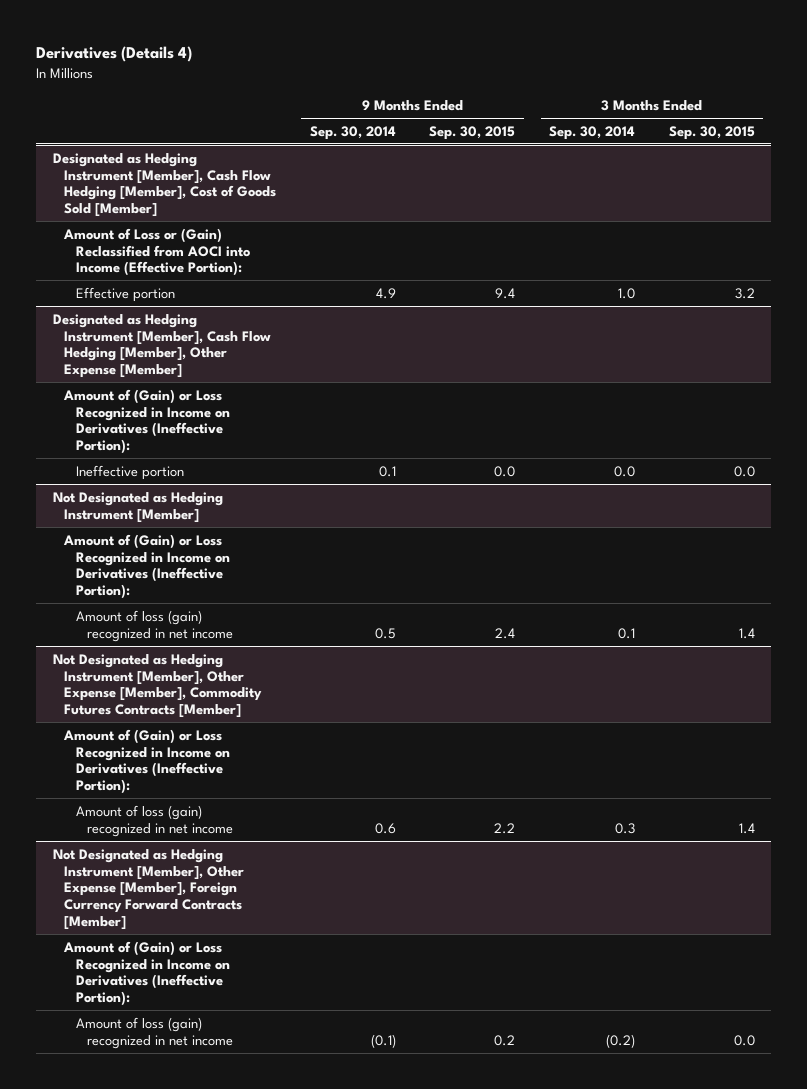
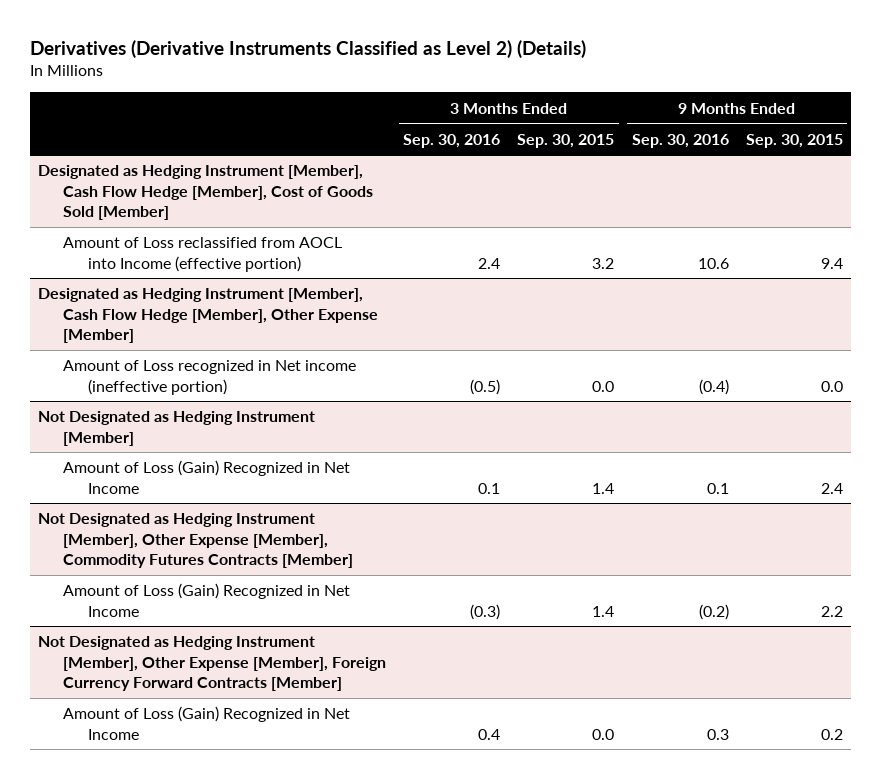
[35,46,192,63] Derivatives (Details 4) -> [29,39,586,58] Derivatives (Derivative Instruments Classified as Level 2) (Details)
[309,125,396,140] Sep. 30, 2014 -> none
[549,125,636,140] Sep. 30, 2014 -> none
none -> [403,133,501,148] Sep. 30, 2016
none -> [631,133,729,148] Sep. 30, 2016
[63,227,250,277] Amount of Loss or (Gain) Reclassified from AOCI into Income (Effective Portion): -> none
[63,388,230,455] Amount of (Gain) or Loss Recognized in Income on Derivatives (Ineffective Portion): -> none
[52,152,277,218] Designated as Hedging Instrument [Member], Cash Flow Hedging [Member], Cost of Goods Sold [Member] -> [38,165,374,221] Designated as Hedging Instrument [Member], Cash Flow Hedge [Member], Cost of Goods Sold [Member]
[75,286,175,302] Effective portion -> [63,237,343,272] Amount of Loss reclassified from AOCL into Income (effective portion)
[52,313,272,379] Designated as Hedging Instrument [Member], Cash Flow Hedging [Member], Other Expense [Member] -> [38,288,379,344] Designated as Hedging Instrument [Member], Cash Flow Hedge [Member], Other Expense [Member]
[75,464,184,480] Ineffective portion -> [63,360,357,395] Amount of Loss recognized in Net income (ineffective portion)
[63,533,230,600] Amount of (Gain) or Loss Recognized in Income on Derivatives (Ineffective Portion): -> none
[75,609,234,642] Amount of loss (gain) recognized in net income -> [63,460,351,494] Amount of Loss (Gain) Recognized in Net Income
[63,728,230,795] Amount of (Gain) or Loss Recognized in Income on Derivatives (Ineffective Portion): -> none
[75,804,234,837] Amount of loss (gain) recognized in net income -> [63,583,351,617] Amount of Loss (Gain) Recognized in Net Income
[63,940,230,1007] Amount of (Gain) or Loss Recognized in Income on Derivatives (Ineffective Portion): -> none
[75,1016,234,1049] Amount of loss (gain) recognized in net income -> [63,706,351,740] Amount of Loss (Gain) Recognized in Net Income

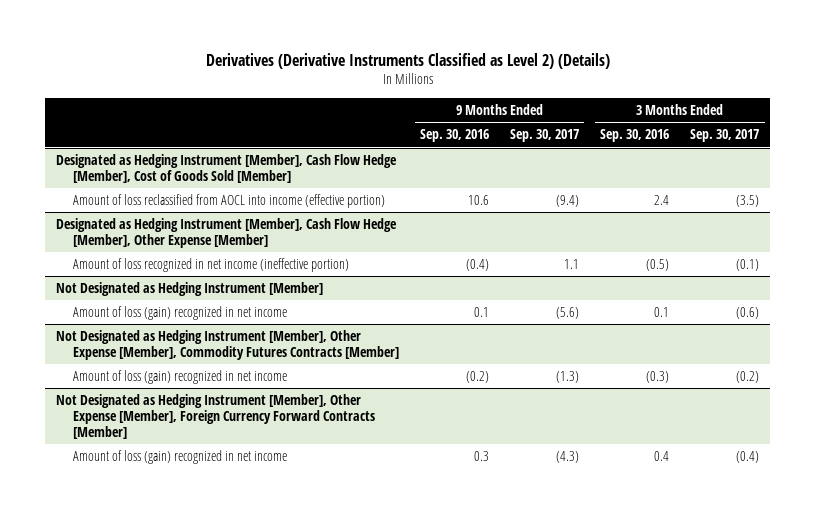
[517,133,615,148] Sep. 30, 2015 -> none
[745,133,843,148] Sep. 30, 2015 -> none
none -> [510,129,580,143] Sep. 30, 2017
none -> [690,129,760,143] Sep. 30, 2017
[63,237,343,272] Amount of Loss reclassified from AOCL into Income (effective portion) -> [72,193,385,208] Amount of loss reclassified from AOCL into income (effective portion)
[63,360,357,395] Amount of Loss recognized in Net income (ineffective portion) -> [72,257,349,272] Amount of loss recognized in net income (ineffective portion)
[63,460,351,494] Amount of Loss (Gain) Recognized in Net Income -> [72,305,287,320] Amount of loss (gain) recognized in net income
[63,583,351,617] Amount of Loss (Gain) Recognized in Net Income -> [72,369,287,384] Amount of loss (gain) recognized in net income
[63,706,351,740] Amount of Loss (Gain) Recognized in Net Income -> [72,449,287,464] Amount of loss (gain) recognized in net income

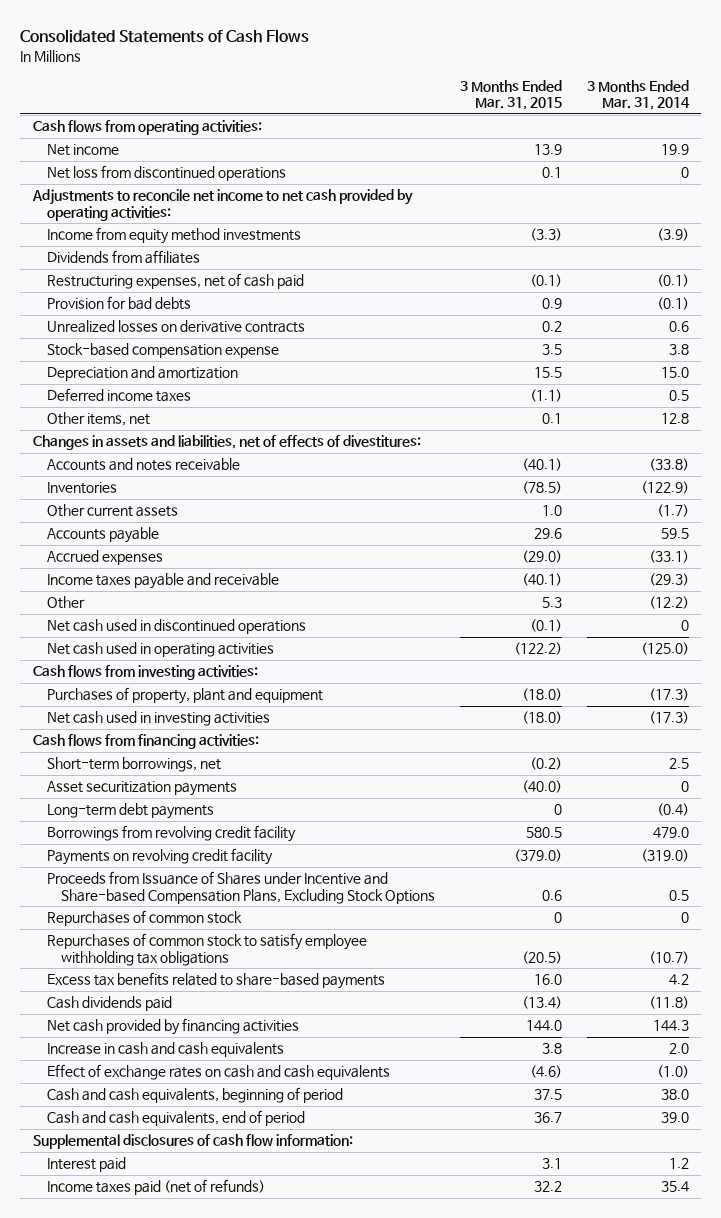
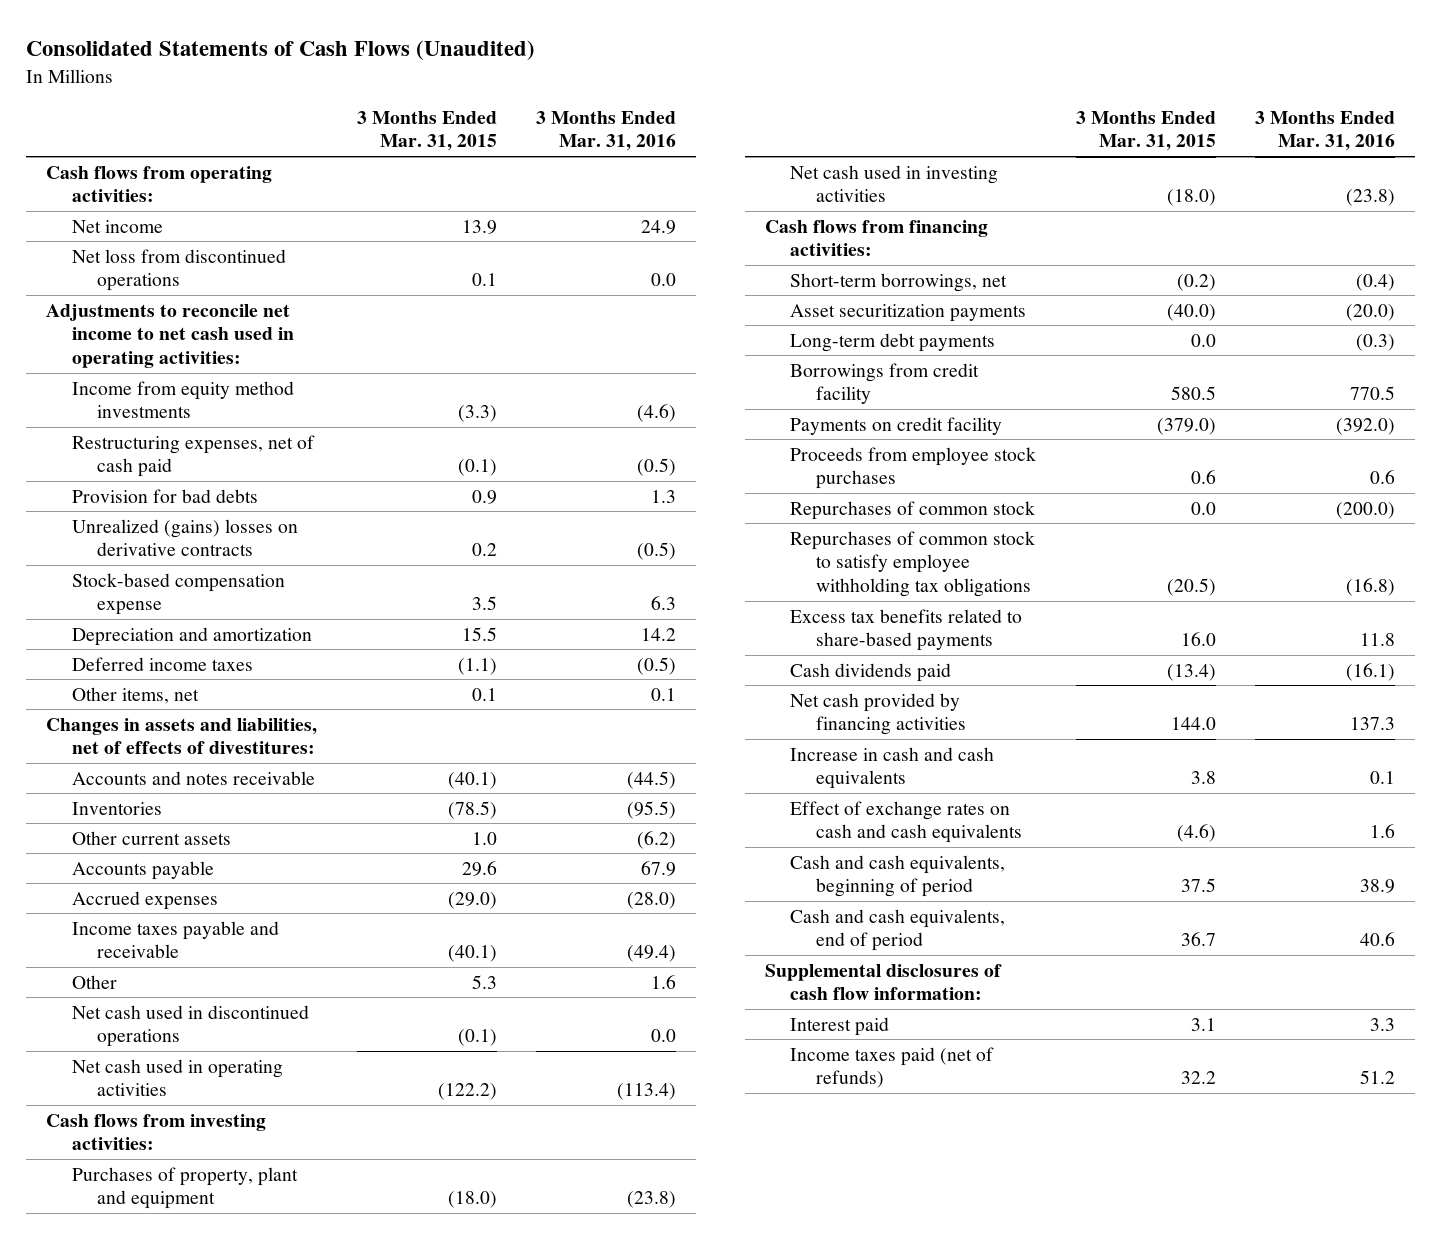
[20,28,310,43] Consolidated Statements of Cash Flows -> [26,40,536,61] Consolidated Statements of Cash Flows (Unaudited)
[586,79,690,111] 3 Months Ended Mar. 31, 2014 -> none
none -> [536,110,677,152] 3 Months Ended Mar. 31, 2016
[31,189,413,221] Adjustments to reconcile net income to net cash provided by operating activities: -> [45,303,294,368] Adjustments to reconcile net income to net cash used in operating activities:
[46,250,200,265] Dividends from affiliates -> none
[46,320,305,334] Unrealized losses on derivative contracts -> [71,518,298,557] Unrealized (gains) losses on derivative contracts
[553,804,562,816] 0 -> [1190,333,1216,347] 0.0
[46,825,296,843] Borrowings from revolving credit facility -> [790,362,980,405] Borrowings from credit facility
[46,848,273,866] Payments on revolving credit facility -> [790,416,1003,435] Payments on credit facility
[46,871,435,904] Proceeds from Issuance of Shares under Incentive and Share-based Compensation Plans, Excluding Stock Options -> [790,446,1037,490] Proceeds from employee stock purchases
[553,912,562,924] 0 -> [1190,501,1216,515] 0.0

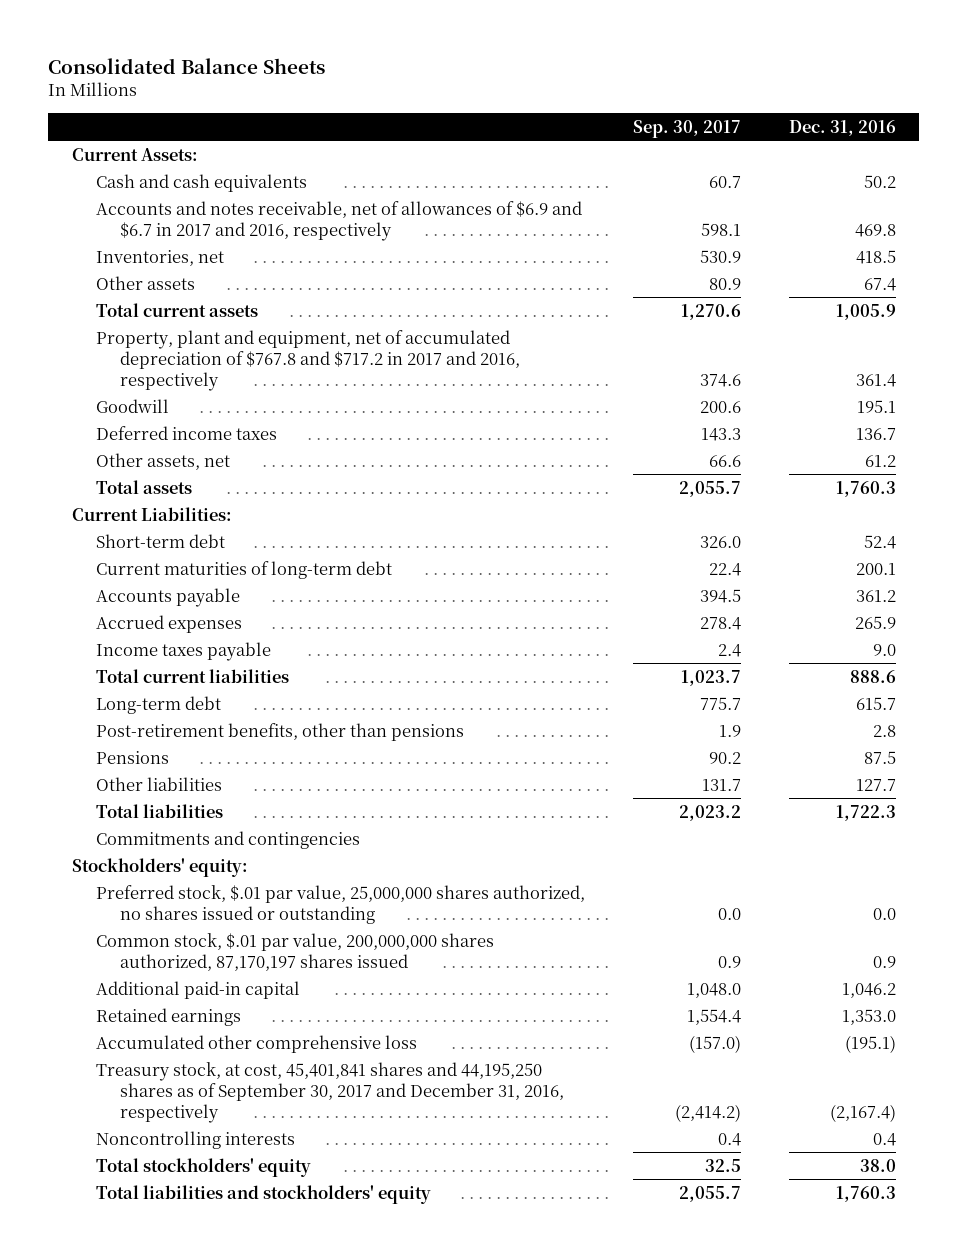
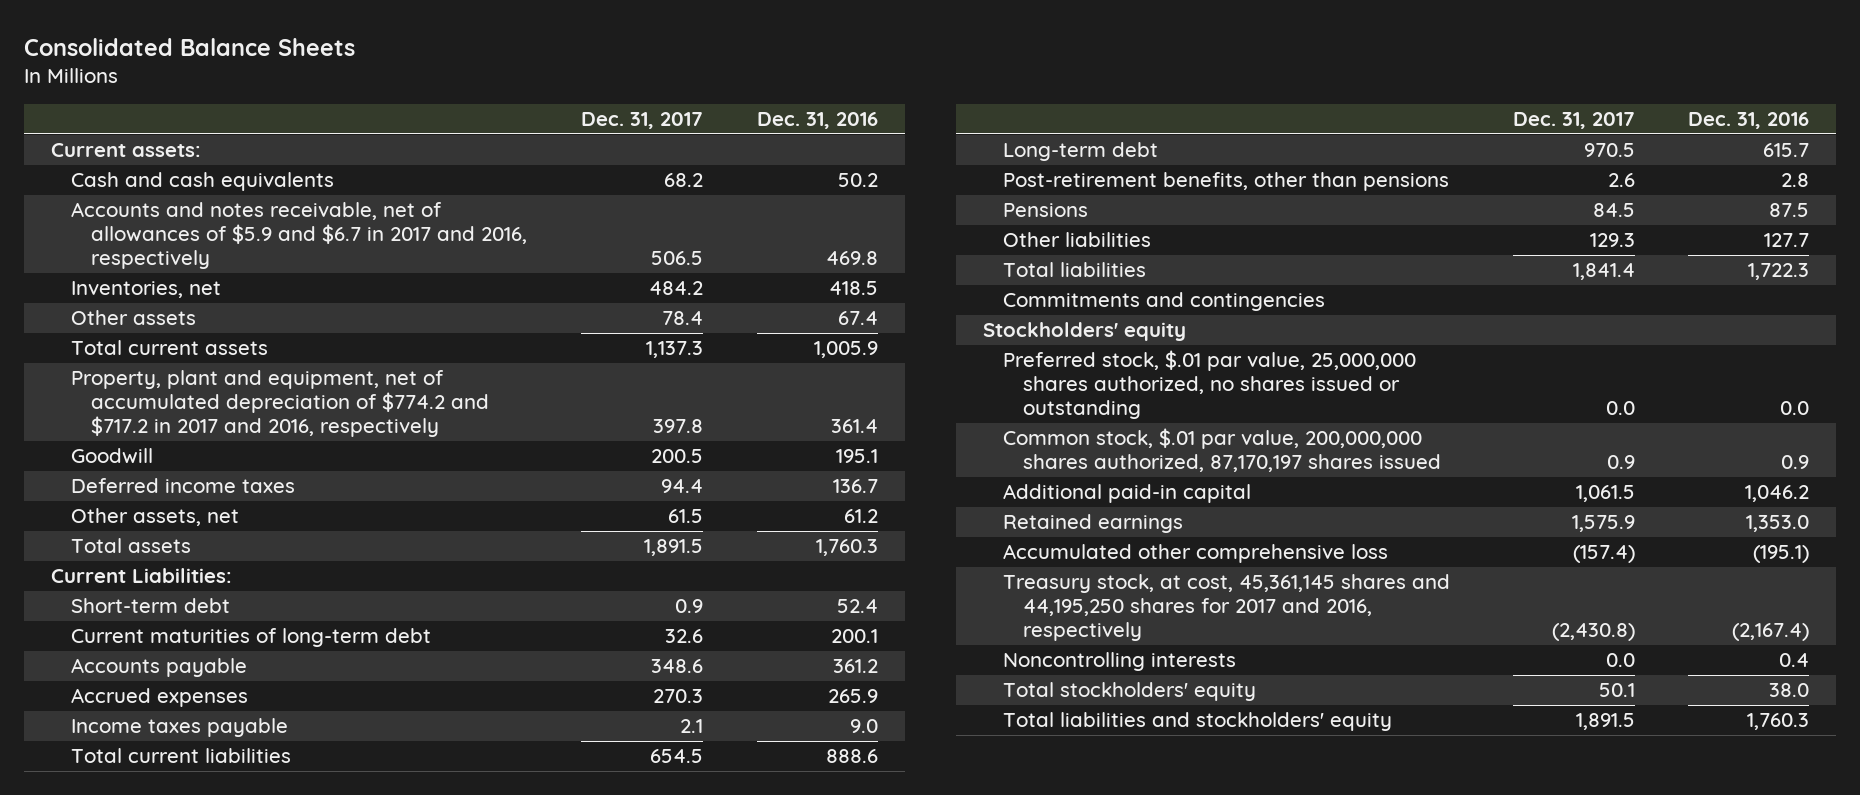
[632,119,741,138] Sep. 30, 2017 -> none
none -> [580,111,703,129] Dec. 31, 2017
[72,147,199,161] Current Assets: -> [50,143,201,158] Current assets:
[96,200,583,241] Accounts and notes receivable, net of allowances of $6.9 and $6.7 in 2017 and 2016, respectively -> [70,202,528,269] Accounts and notes receivable, net of allowances of $5.9 and $6.7 in 2017 and 2016, respectively
[96,329,521,391] Property, plant and equipment, net of accumulated depreciation of $767.8 and $717.2 in 2017 and 2016, respectively -> [70,370,490,437] Property, plant and equipment, net of accumulated depreciation of $774.2 and $717.2 in 2017 and 2016, respectively
[72,857,249,877] Stockholders' equity: -> [982,322,1186,342] Stockholders' equity
[96,1061,565,1123] Treasury stock, at cost, 45,401,841 shares and 44,195,250 shares as of September 30, 2017 and December 31, 2016, respectively -> [1002,574,1450,641] Treasury stock, at cost, 45,361,145 shares and 44,195,250 shares for 2017 and 2016, respectively

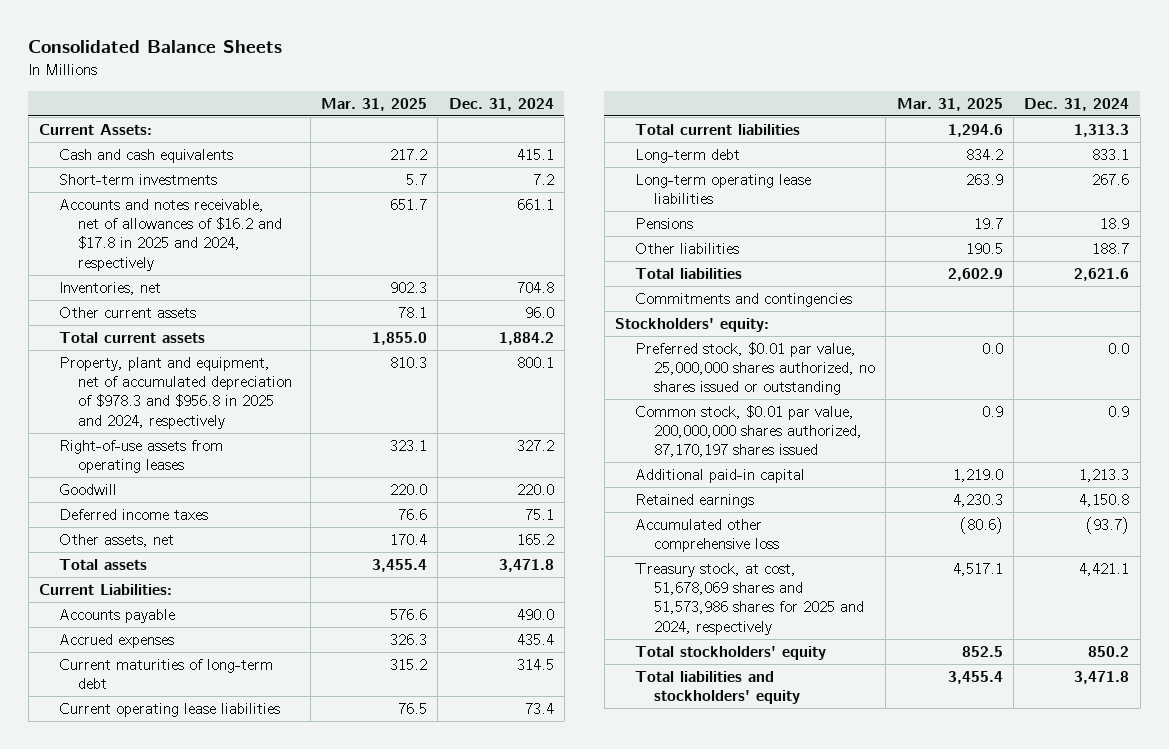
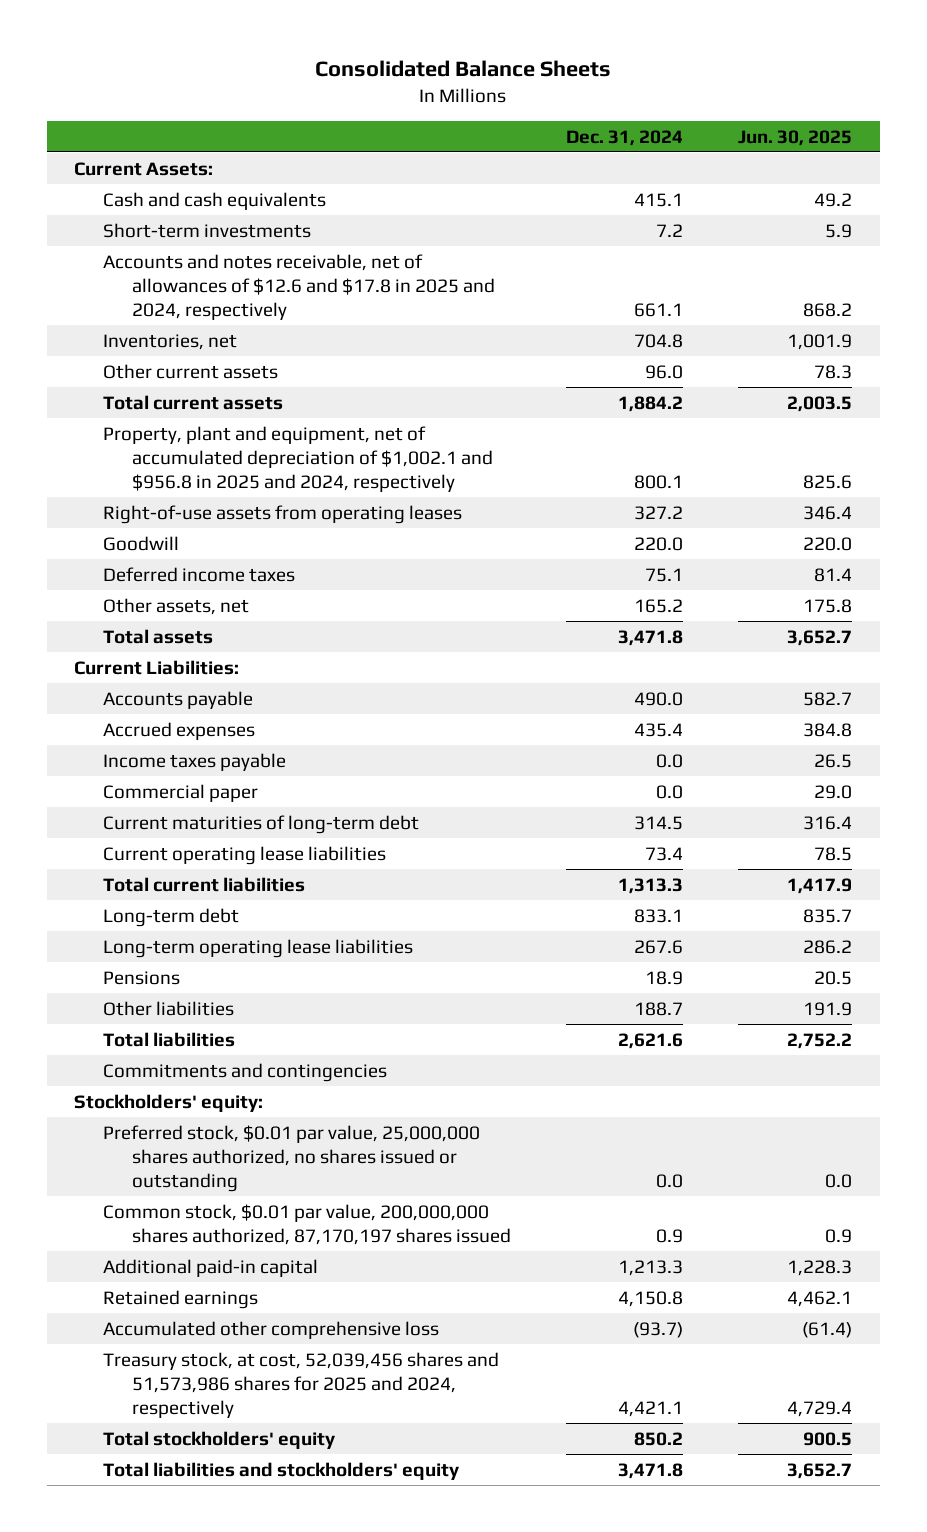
[320,97,427,111] Mar. 31, 2025 -> none
none -> [738,129,853,146] Jun. 30, 2025
[58,198,283,271] Accounts and notes receivable, net of allowances of $16.2 and $17.8 in 2025 and 2024, respectively -> [103,253,496,320] Accounts and notes receivable, net of allowances of $12.6 and $17.8 in 2025 and 2024, respectively
[58,356,293,429] Property, plant and equipment, net of accumulated depreciation of $978.3 and $956.8 in 2025 and 2024, respectively -> [103,425,494,492] Property, plant and equipment, net of accumulated depreciation of $1,002.1 and $956.8 in 2025 and 2024, respectively
none -> [103,752,287,771] Income taxes payable
none -> [103,783,259,802] Commercial paper
[634,562,865,635] Treasury stock, at cost, 51,678,069 shares and 51,573,986 shares for 2025 and 2024, respectively -> [103,1351,500,1418] Treasury stock, at cost, 52,039,456 shares and 51,573,986 shares for 2025 and 2024, respectively

